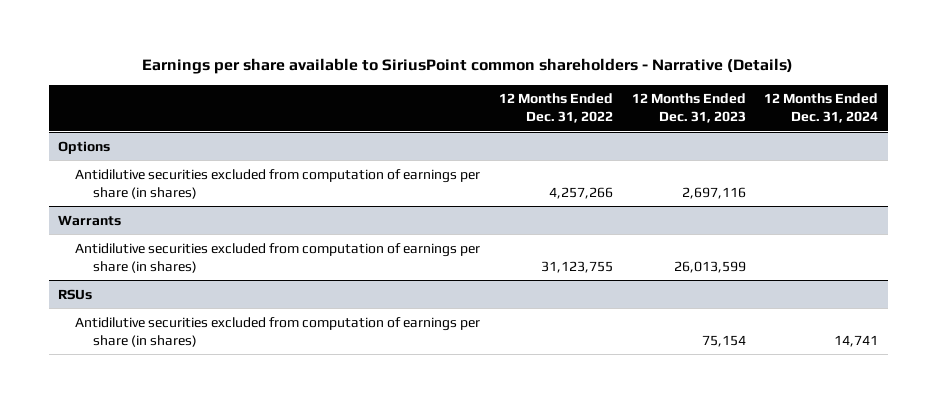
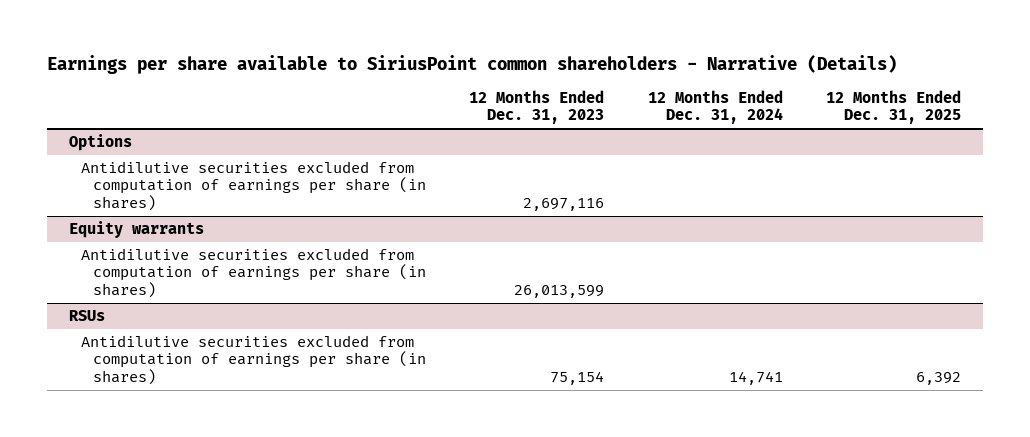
[499,93,614,124] 12 Months Ended Dec. 31, 2022 -> none
none -> [826,89,962,125] 12 Months Ended Dec. 31, 2025
[57,214,121,226] Warrants -> [68,221,204,239] Equity warrants

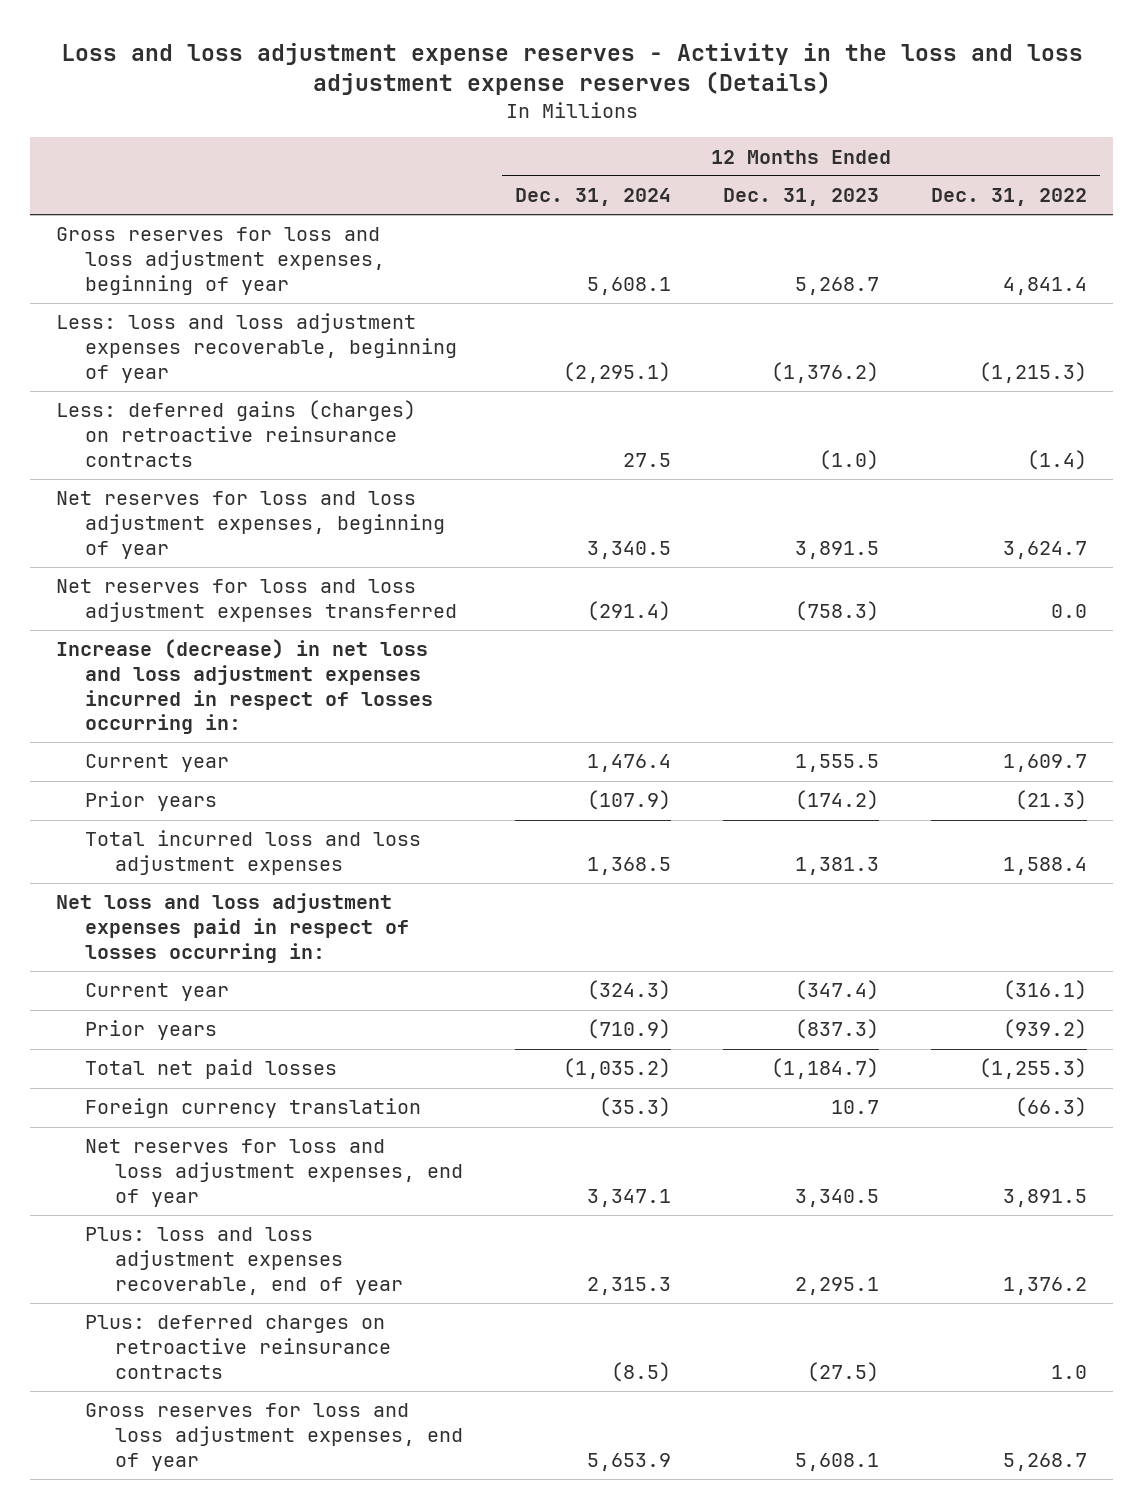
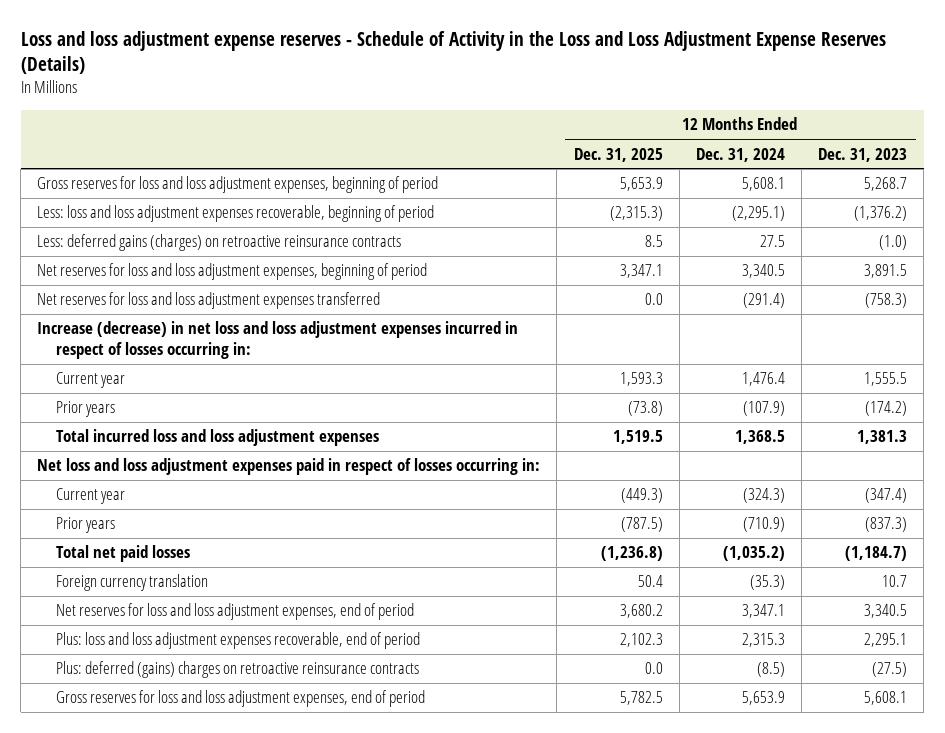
[60,42,1083,96] Loss and loss adjustment expense reserves - Activity in the loss and loss adjustment expense reserves (Details) -> [20,30,886,75] Loss and loss adjustment expense reserves - Schedule of Activity in the Loss and Loss Adjustment Expense Reserves (Details)
[930,188,1087,207] Dec. 31, 2022 -> none
none -> [573,147,663,162] Dec. 31, 2025
[56,227,386,295] Gross reserves for loss and loss adjustment expenses, beginning of year -> [37,176,439,194] Gross reserves for loss and loss adjustment expenses, beginning of period
[56,313,458,383] Less: loss and loss adjustment expenses recoverable, beginning of year -> [37,205,435,223] Less: loss and loss adjustment expenses recoverable, beginning of period
[56,491,446,559] Net reserves for loss and loss adjustment expenses, beginning of year -> [37,263,428,281] Net reserves for loss and loss adjustment expenses, beginning of period
[85,1139,463,1207] Net reserves for loss and loss adjustment expenses, end of year -> [55,603,414,621] Net reserves for loss and loss adjustment expenses, end of period
[85,1227,403,1295] Plus: loss and loss adjustment expenses recoverable, end of year -> [55,632,420,650] Plus: loss and loss adjustment expenses recoverable, end of period
[85,1315,391,1379] Plus: deferred charges on retroactive reinsurance contracts -> [55,661,419,679] Plus: deferred (gains) charges on retroactive reinsurance contracts
[85,1403,463,1471] Gross reserves for loss and loss adjustment expenses, end of year -> [55,690,425,708] Gross reserves for loss and loss adjustment expenses, end of period

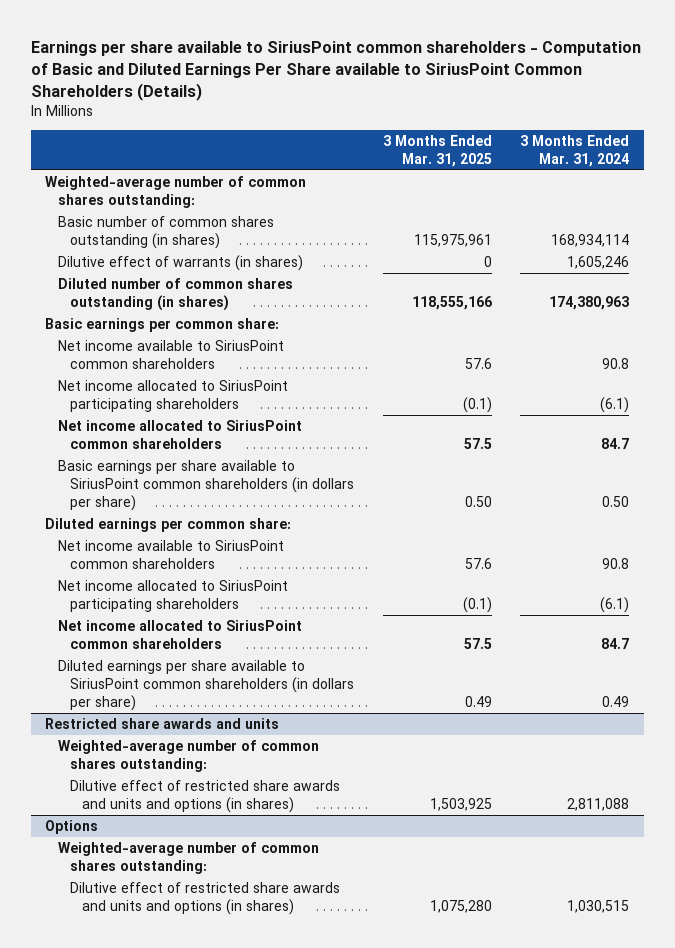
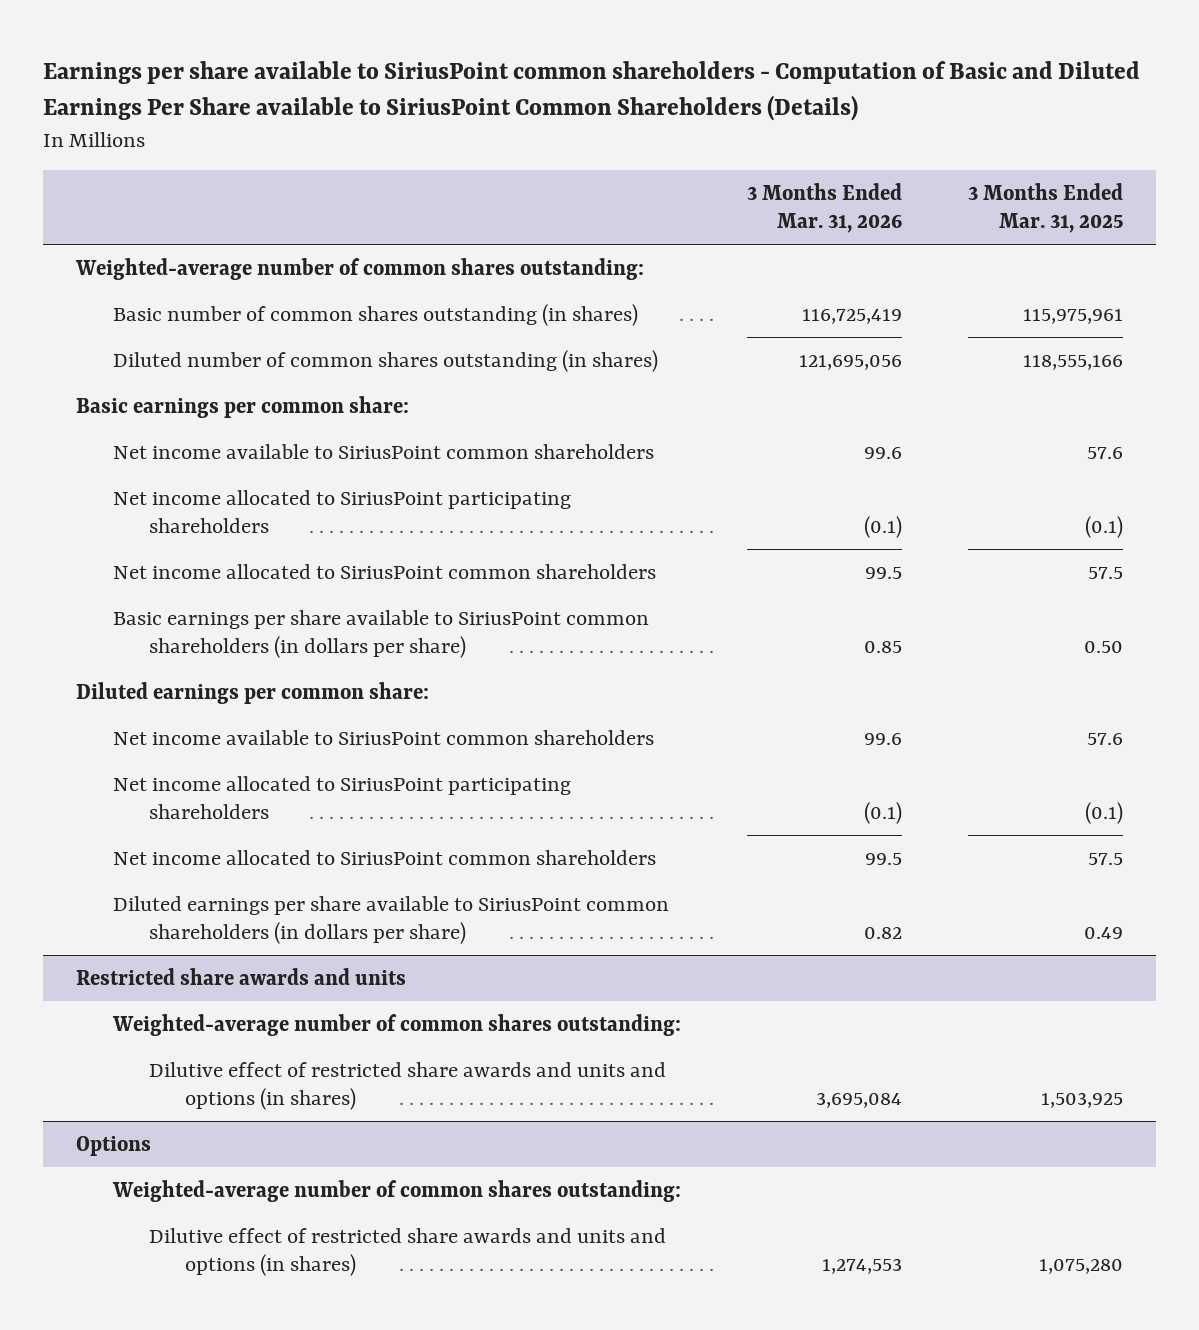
[520,134,630,167] 3 Months Ended Mar. 31, 2024 -> none
none -> [746,182,902,233] 3 Months Ended Mar. 31, 2026
[57,255,303,272] Dilutive effect of warrants (in shares) -> none

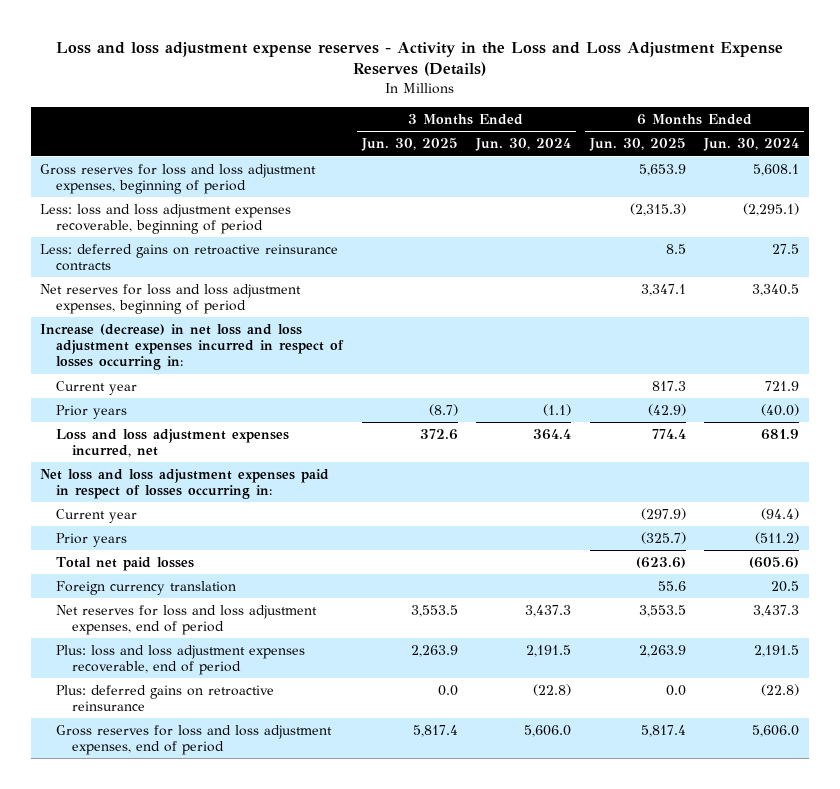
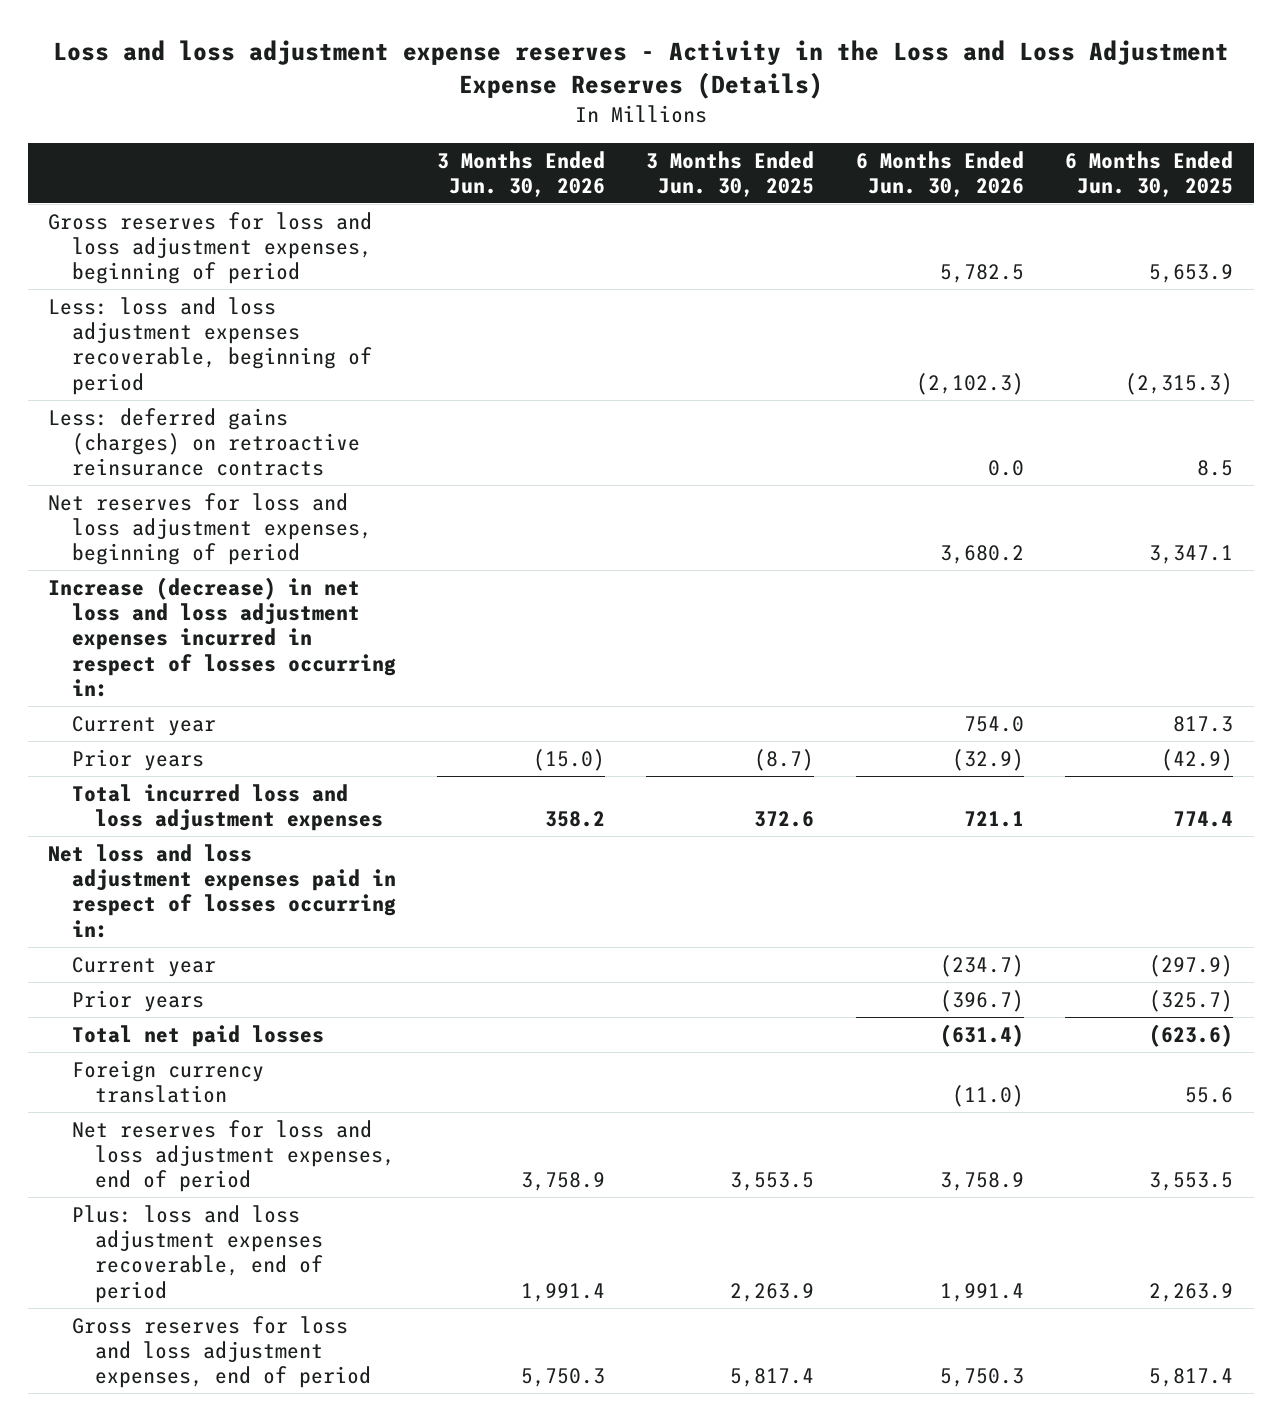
[475,138,572,152] Jun. 30, 2024 -> none
[703,138,800,152] Jun. 30, 2024 -> none
none -> [437,150,606,197] 3 Months Ended Jun. 30, 2026
none -> [855,150,1024,197] 6 Months Ended Jun. 30, 2026
[40,243,339,272] Less: deferred gains on retroactive reinsurance contracts -> [48,407,360,477] Less: deferred gains (charges) on retroactive reinsurance contracts
[56,428,290,458] Loss and loss adjustment expenses incurred, net -> [71,783,384,832] Total incurred loss and loss adjustment expenses
[56,684,275,712] Plus: deferred gains on retroactive reinsurance -> none

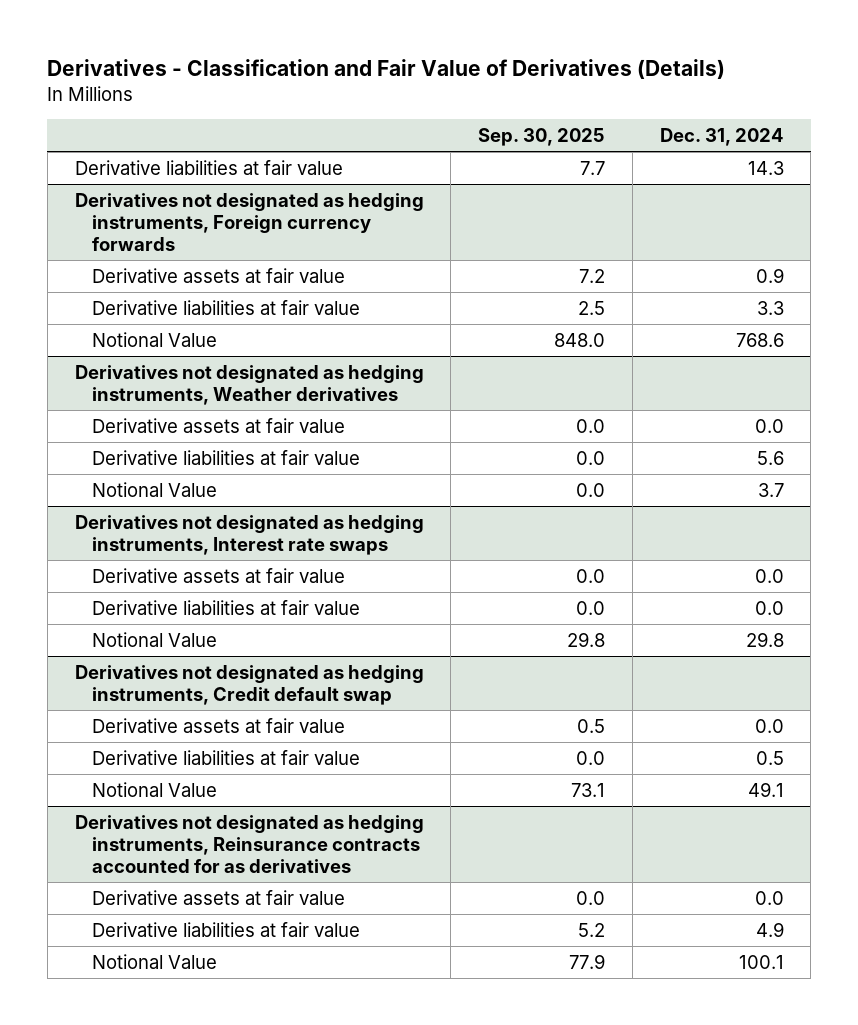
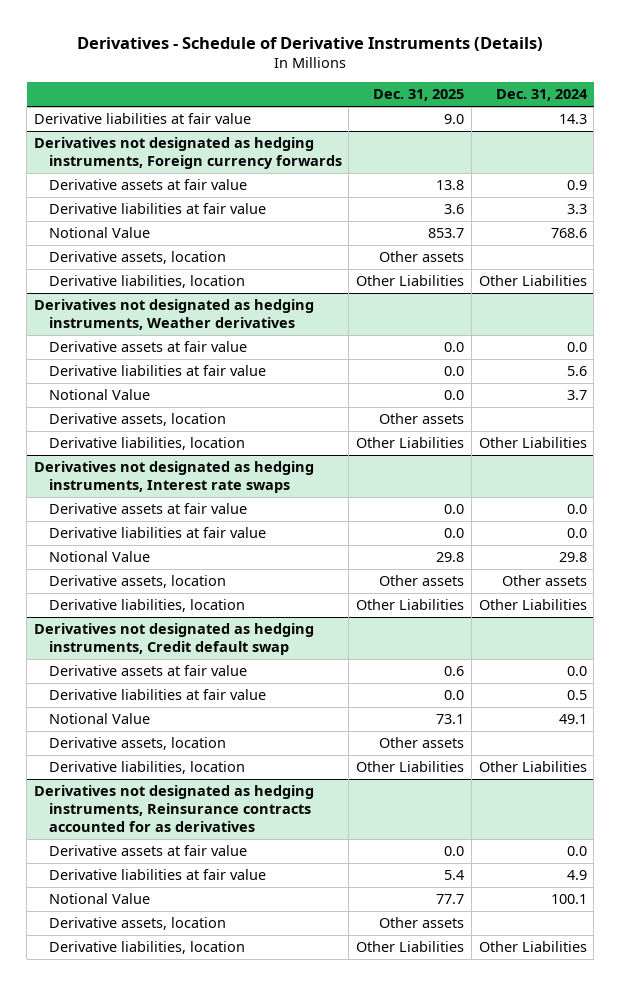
[47,58,726,79] Derivatives - Classification and Fair Value of Derivatives (Details) -> [77,36,544,51] Derivatives - Schedule of Derivative Instruments (Details)
[478,127,606,146] Sep. 30, 2025 -> none
none -> [373,89,465,102] Dec. 31, 2025
none -> [48,251,226,265] Derivative assets, location
none -> [48,275,245,289] Derivative liabilities, location
none -> [48,413,226,427] Derivative assets, location
none -> [48,437,245,451] Derivative liabilities, location
none -> [48,575,226,589] Derivative assets, location
none -> [48,599,245,613] Derivative liabilities, location
none -> [48,737,226,751] Derivative assets, location
none -> [48,761,245,775] Derivative liabilities, location
none -> [48,917,226,931] Derivative assets, location
none -> [48,941,245,955] Derivative liabilities, location

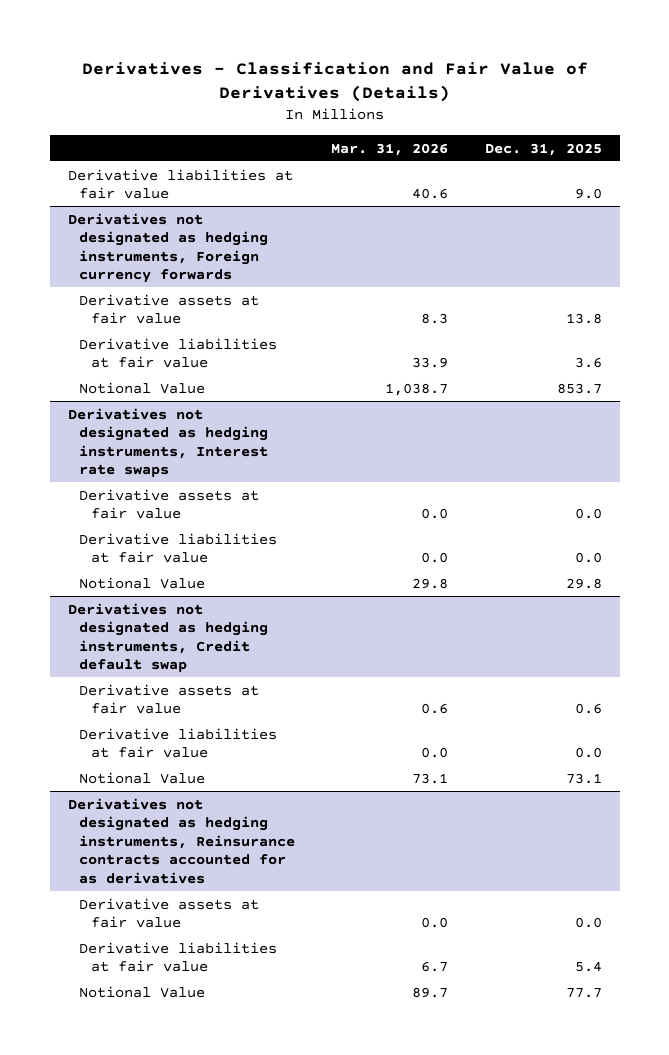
[77,36,544,51] Derivatives - Schedule of Derivative Instruments (Details) -> [81,61,588,103] Derivatives - Classification and Fair Value of Derivatives (Details)
[495,89,588,102] Dec. 31, 2024 -> none
none -> [331,142,449,156] Mar. 31, 2026
[48,251,226,265] Derivative assets, location -> none
[48,275,245,289] Derivative liabilities, location -> none
[33,299,314,330] Derivatives not designated as hedging instruments, Weather derivatives -> none
[48,341,247,353] Derivative assets at fair value -> none
[48,365,266,377] Derivative liabilities at fair value -> none
[48,389,150,401] Notional Value -> none
[48,413,226,427] Derivative assets, location -> none
[48,437,245,451] Derivative liabilities, location -> none
[48,575,226,589] Derivative assets, location -> none
[48,599,245,613] Derivative liabilities, location -> none
[48,737,226,751] Derivative assets, location -> none
[48,761,245,775] Derivative liabilities, location -> none
[48,917,226,931] Derivative assets, location -> none
[48,941,245,955] Derivative liabilities, location -> none

